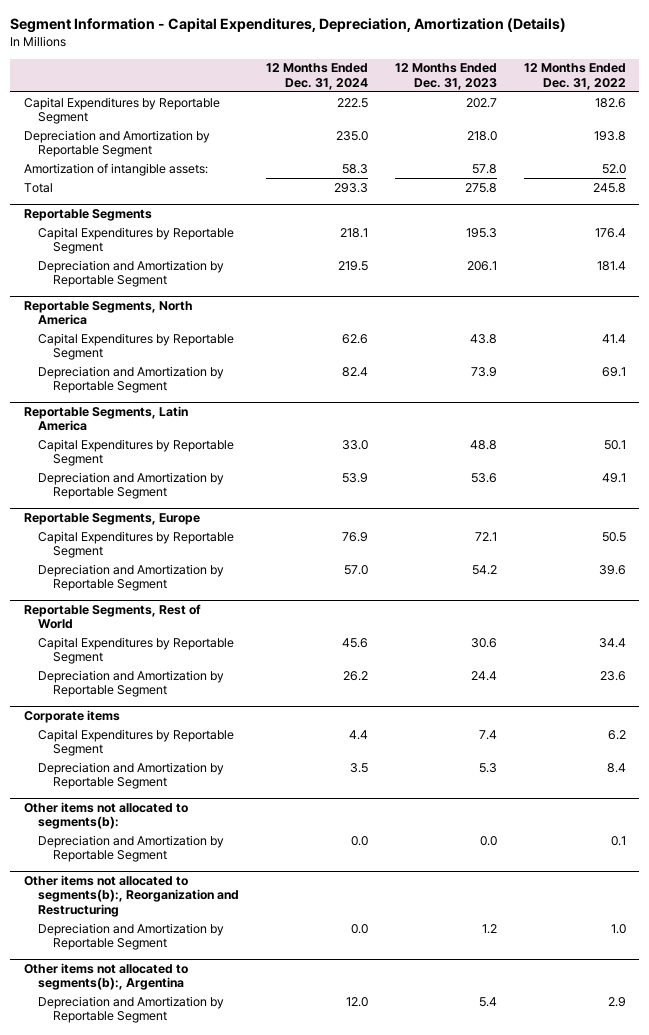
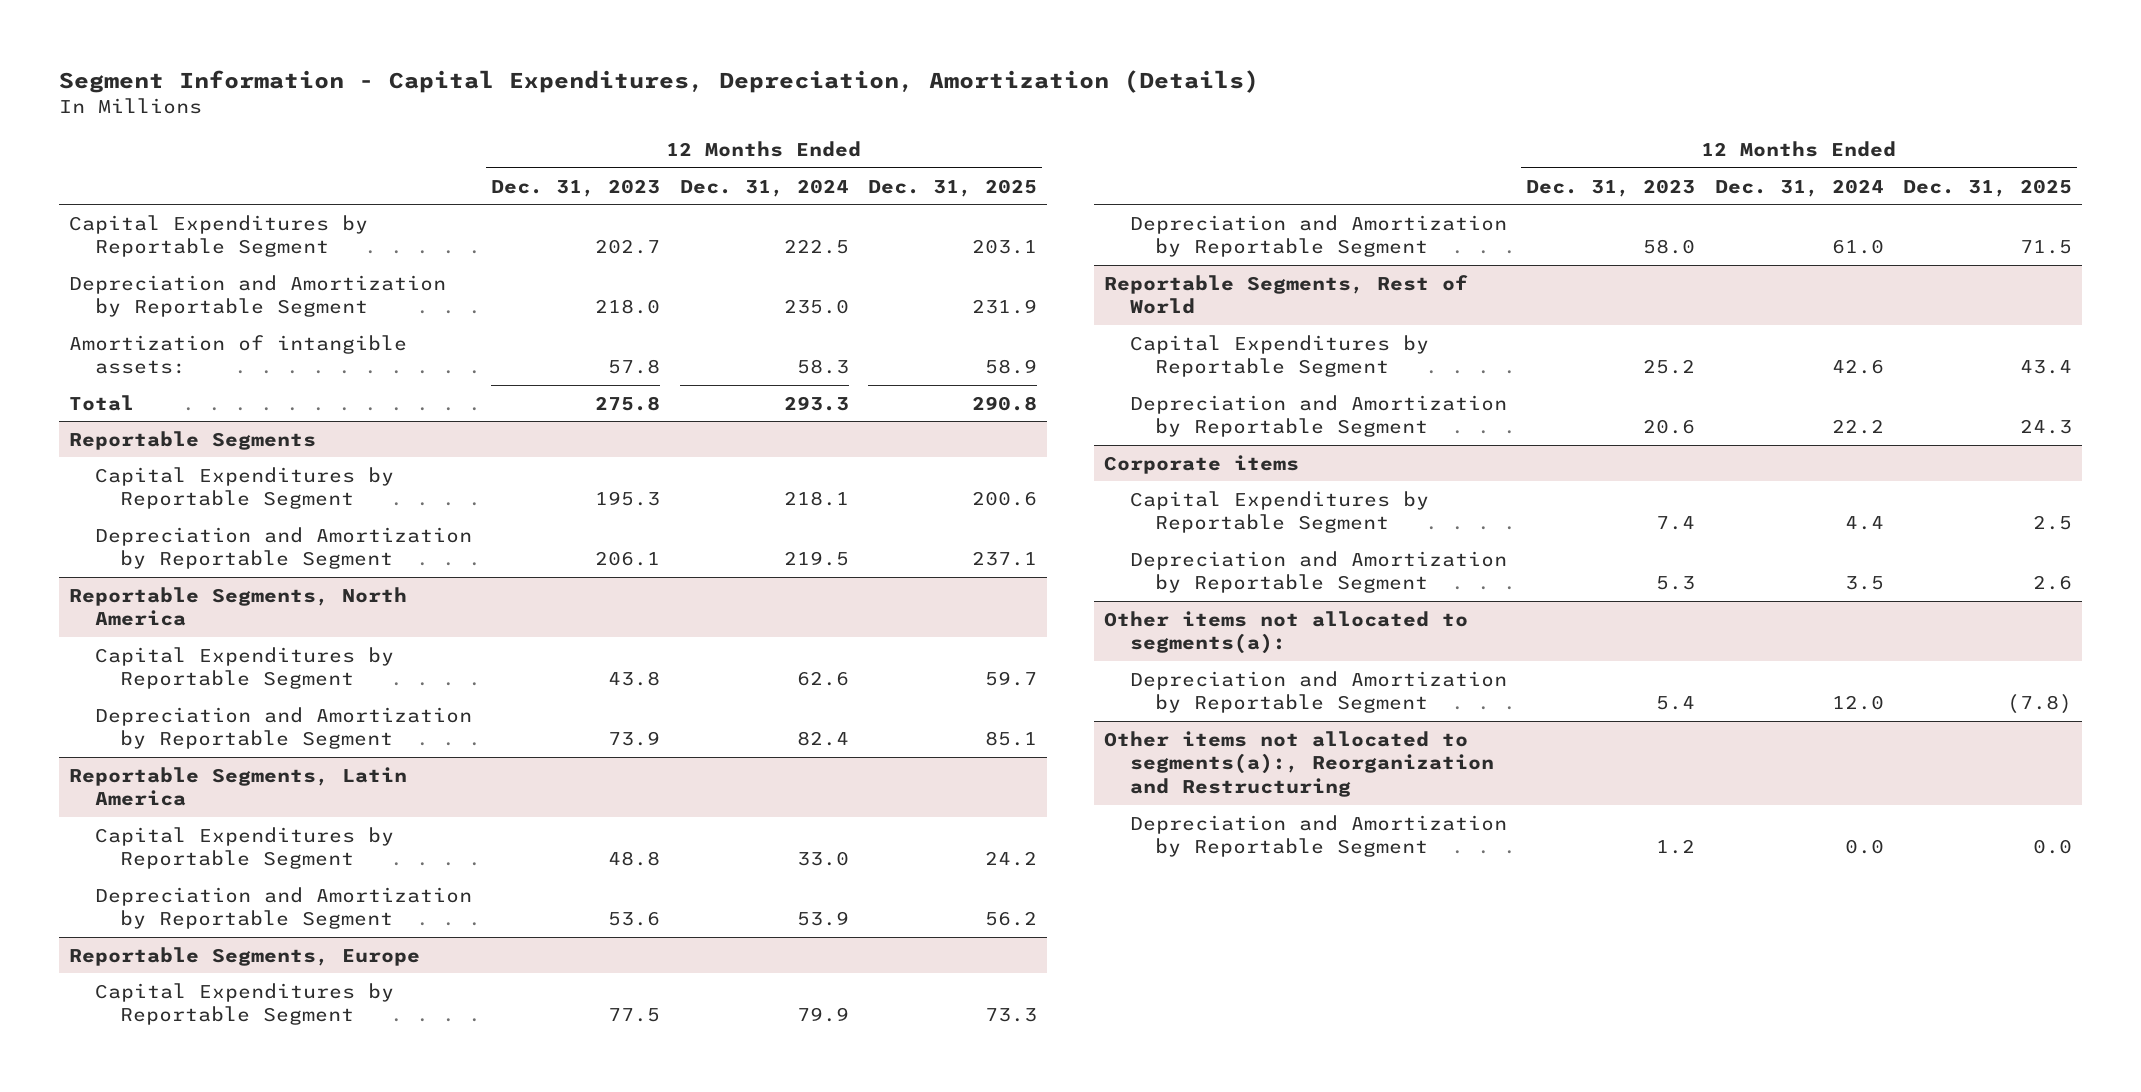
[523,63,626,90] 12 Months Ended Dec. 31, 2022 -> none
none -> [868,178,1038,197] Dec. 31, 2025
[341,531,368,542] 76.9 -> [796,1007,849,1023] 79.9
[474,531,497,542] 72.1 -> [608,1008,661,1023] 77.5
[343,564,368,575] 57.0 -> [1831,239,1884,255] 61.0
[471,564,497,575] 54.2 -> [1643,239,1696,255] 58.0
[341,637,368,648] 45.6 -> [1831,359,1884,375] 42.6
[470,637,497,648] 30.6 -> [1643,359,1696,375] 25.2
[342,670,368,681] 26.2 -> [1831,419,1884,435] 22.2
[470,670,497,681] 24.4 -> [1643,419,1696,435] 20.6
[38,834,225,863] Depreciation and Amortization by Reportable Segment -> none
[23,874,240,917] Other items not allocated to segments(b):, Reorganization and Restructuring -> none
[38,922,225,951] Depreciation and Amortization by Reportable Segment -> none
[23,962,188,991] Other items not allocated to segments(b):, Argentina -> none
[23,801,188,830] Other items not allocated to segments(b): -> [1103,610,1468,655] Other items not allocated to segments(a):
none -> [1103,730,1494,798] Other items not allocated to segments(a):, Reorganization and Restructuring
none -> [1129,814,1507,858] Depreciation and Amortization by Reportable Segment

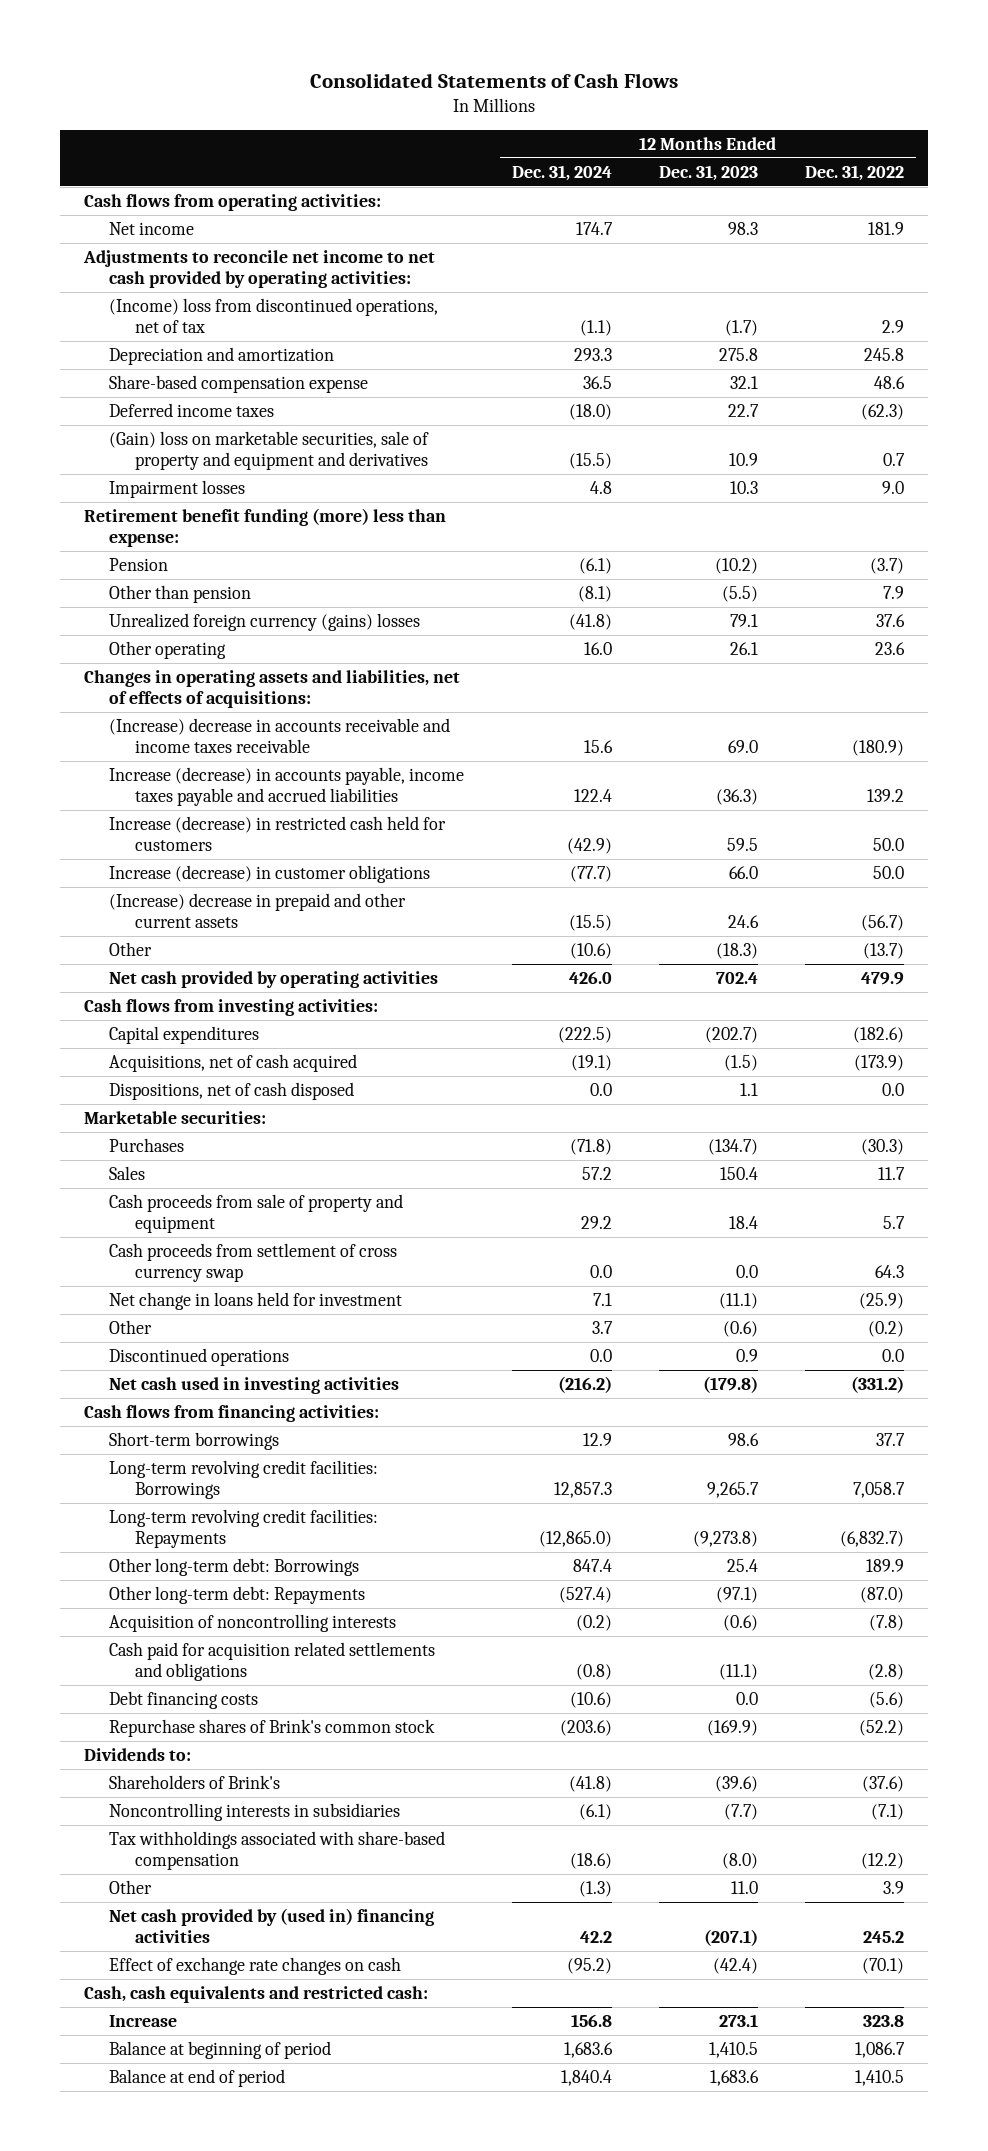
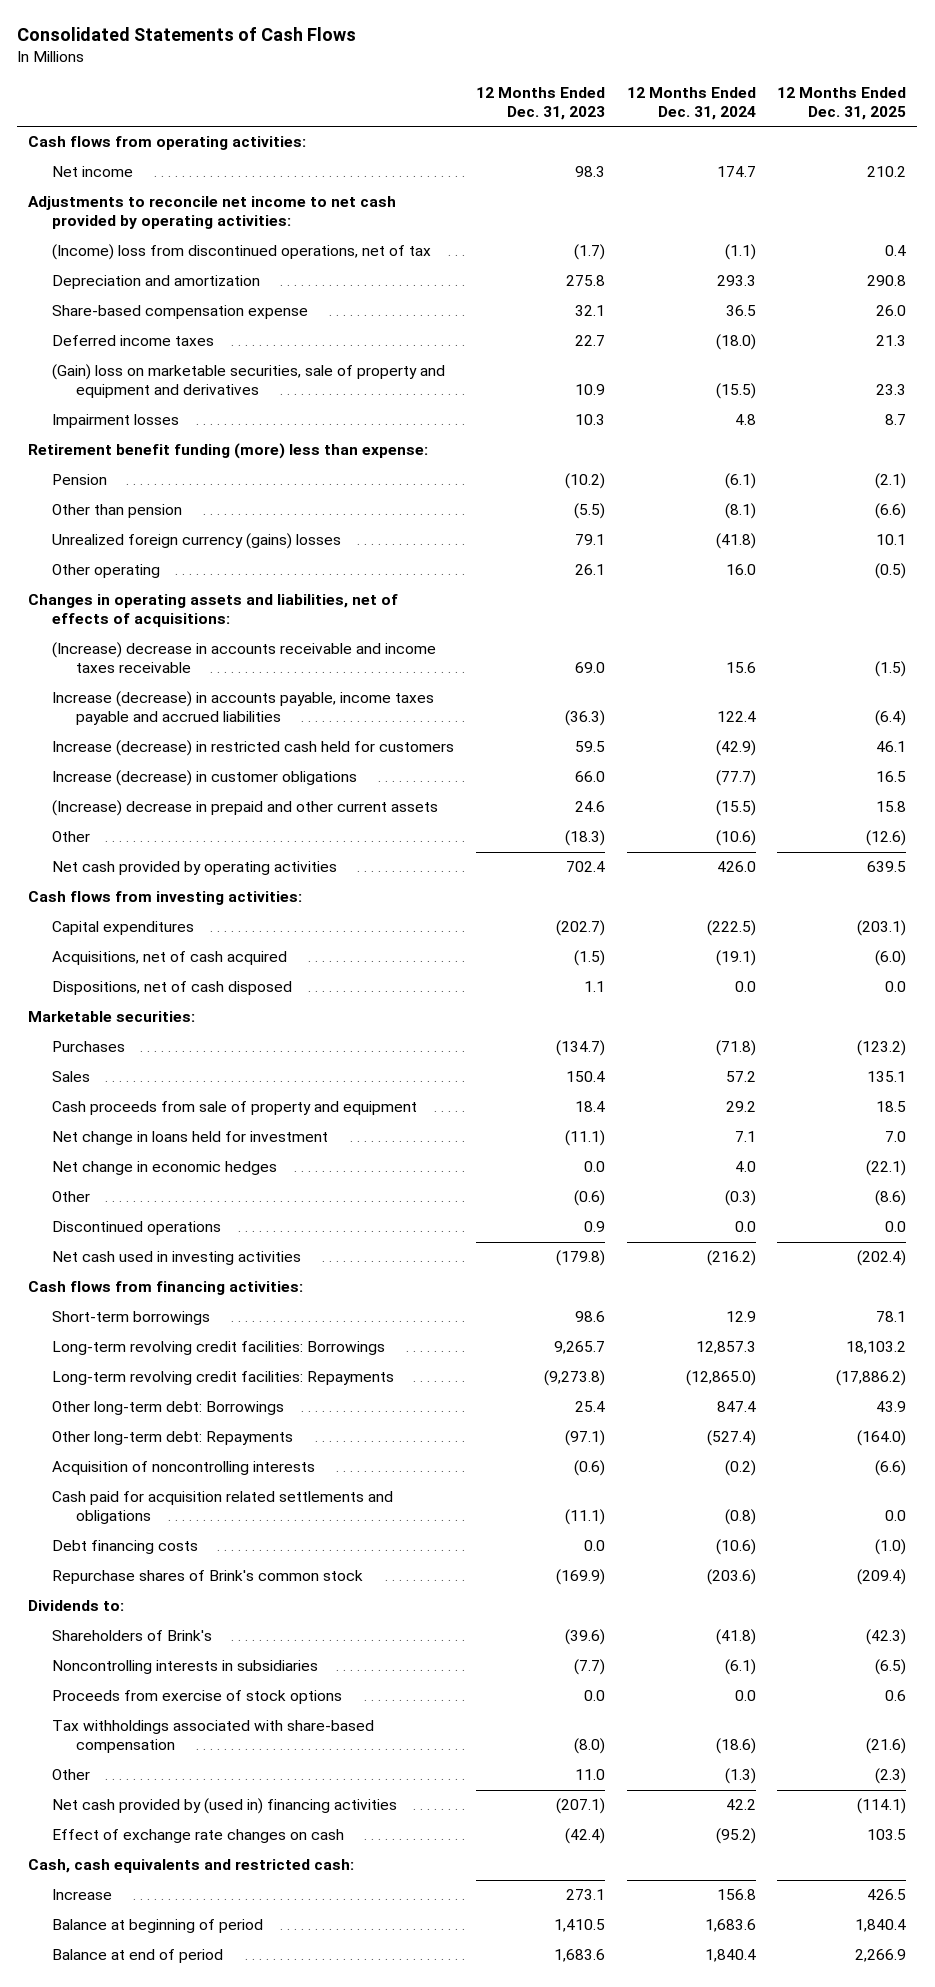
[805,164,905,181] Dec. 31, 2022 -> none
none -> [777,87,907,120] 12 Months Ended Dec. 31, 2025
[109,1242,398,1282] Cash proceeds from settlement of cross currency swap -> none
none -> [52,1161,278,1176] Net change in economic hedges
[591,1320,613,1334] 3.7 -> [724,1190,756,1207] (0.3)
none -> [52,1690,343,1705] Proceeds from exercise of stock options

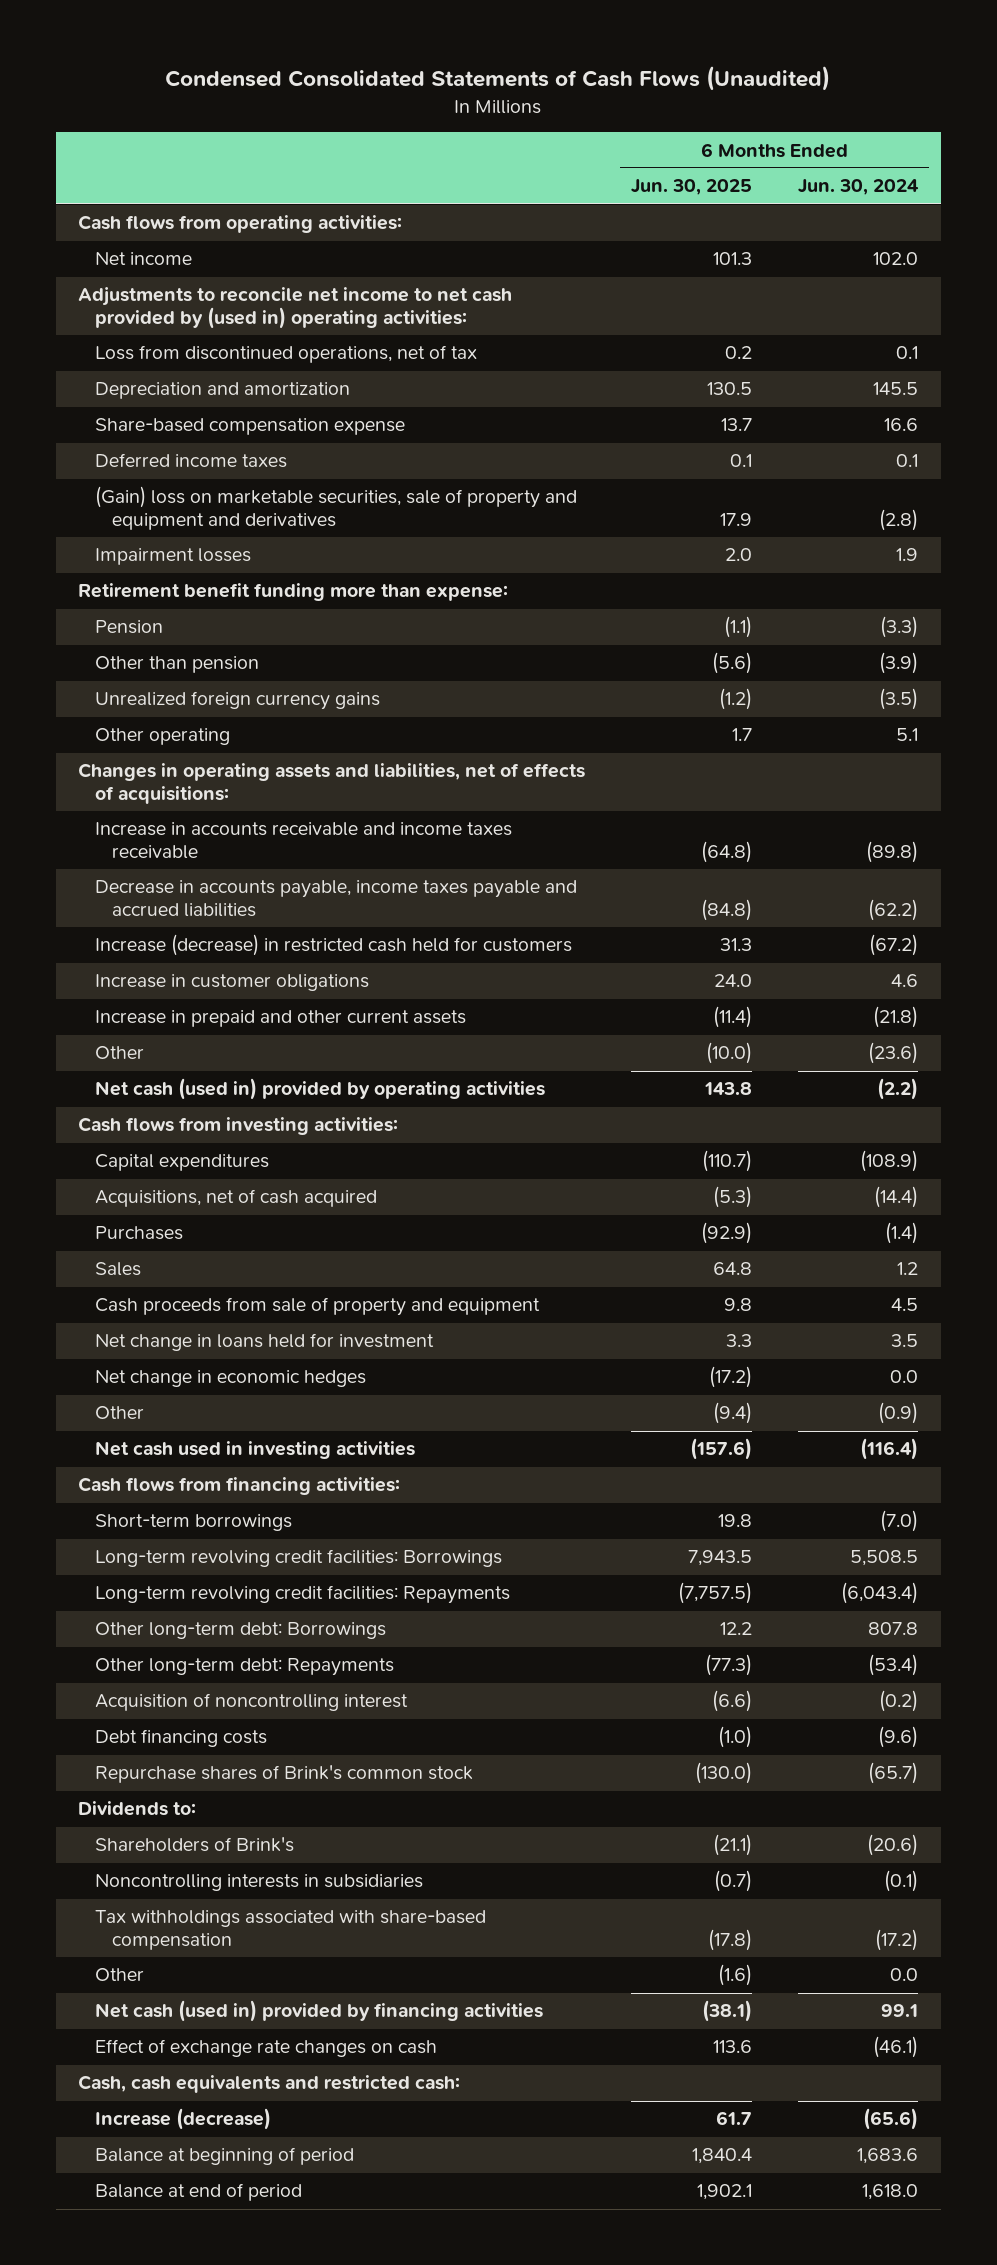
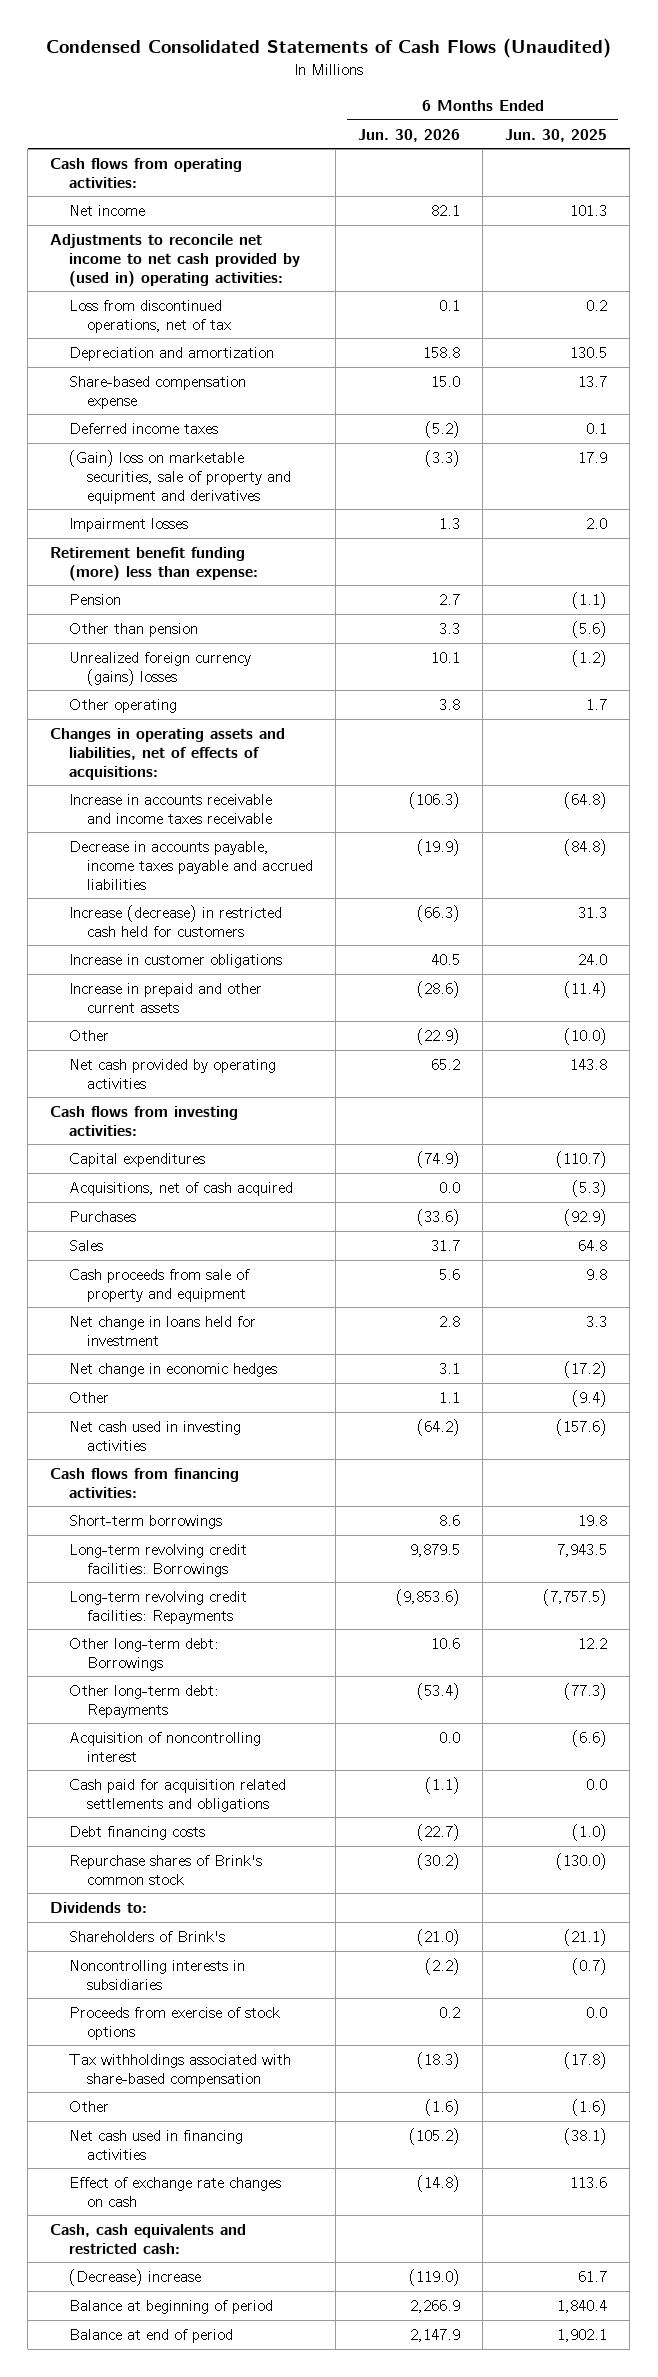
[798,179,920,196] Jun. 30, 2024 -> none
none -> [357,128,460,142] Jun. 30, 2026
[78,583,509,602] Retirement benefit funding more than expense: -> [50,546,258,581] Retirement benefit funding (more) less than expense:
[95,691,381,711] Unrealized foreign currency gains -> [68,651,251,686] Unrealized foreign currency (gains) losses
[95,1078,546,1101] Net cash (used in) provided by operating activities -> [68,1058,276,1089] Net cash provided by operating activities
none -> [68,1778,286,1812] Cash paid for acquisition related settlements and obligations
none -> [68,2006,280,2040] Proceeds from exercise of stock options
[95,2000,544,2023] Net cash (used in) provided by financing activities -> [68,2129,243,2160] Net cash used in financing activities
[95,2108,272,2131] Increase (decrease) -> [68,2268,201,2286] (Decrease) increase

